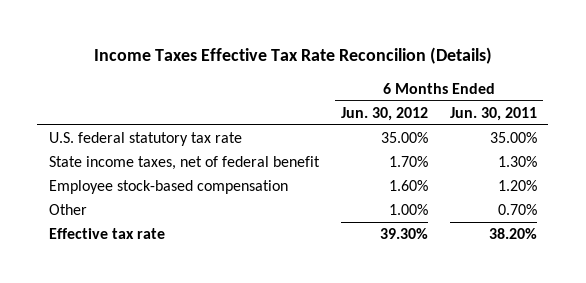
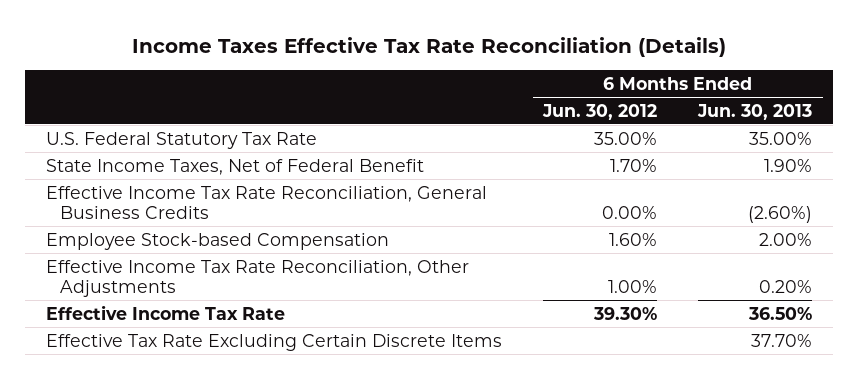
[93,47,492,65] Income Taxes Effective Tax Rate Reconcilion (Details) -> [132,36,727,57] Income Taxes Effective Tax Rate Reconciliation (Details)
[450,106,538,121] Jun. 30, 2011 -> none
none -> [697,103,813,120] Jun. 30, 2013
[48,131,242,146] U.S. federal statutory tax rate -> [46,131,318,149] U.S. Federal Statutory Tax Rate
[48,155,320,170] State income taxes, net of federal benefit -> [46,158,425,175] State Income Taxes, Net of Federal Benefit
none -> [46,185,488,220] Effective Income Tax Rate Reconciliation, General Business Credits
[48,179,288,194] Employee stock-based compensation -> [46,232,390,250] Employee Stock-based Compensation
[48,203,87,215] Other -> [46,259,470,298] Effective Income Tax Rate Reconciliation, Other Adjustments
[48,227,165,239] Effective tax rate -> [46,304,286,320] Effective Income Tax Rate
none -> [46,333,503,351] Effective Tax Rate Excluding Certain Discrete Items

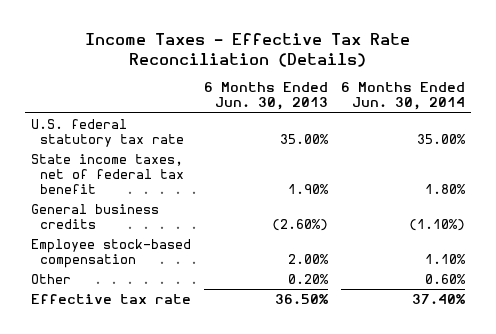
[132,36,727,57] Income Taxes Effective Tax Rate Reconciliation (Details) -> [84,32,410,67] Income Taxes - Effective Tax Rate Reconciliation (Details)
[542,103,658,120] Jun. 30, 2012 -> none
none -> [340,82,465,111] 6 Months Ended Jun. 30, 2014
[46,333,503,351] Effective Tax Rate Excluding Certain Discrete Items -> none
[46,131,318,149] U.S. Federal Statutory Tax Rate -> [31,118,185,147] U.S. federal statutory tax rate
[46,158,425,175] State Income Taxes, Net of Federal Benefit -> [31,153,185,194] State income taxes, net of federal tax benefit
[46,185,488,220] Effective Income Tax Rate Reconciliation, General Business Credits -> [31,203,160,229] General business credits
[46,232,390,250] Employee Stock-based Compensation -> [31,238,192,268] Employee stock-based compensation
[46,259,470,298] Effective Income Tax Rate Reconciliation, Other Adjustments -> [31,273,72,284] Other
[46,304,286,320] Effective Income Tax Rate -> [31,293,192,304] Effective tax rate

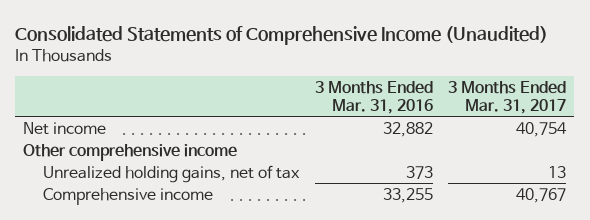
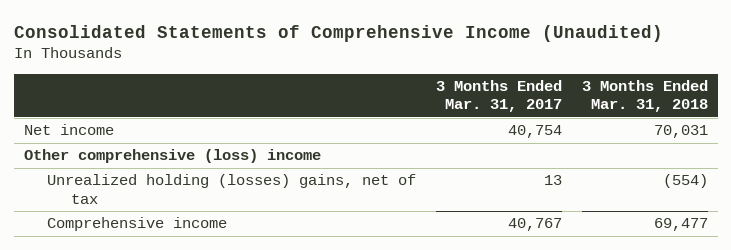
[314,80,433,114] 3 Months Ended Mar. 31, 2016 -> none
none -> [581,80,708,113] 3 Months Ended Mar. 31, 2018
[23,143,238,161] Other comprehensive income -> [23,149,321,164] Other comprehensive (loss) income
[42,164,300,183] Unrealized holding gains, net of tax -> [47,174,417,204] Unrealized holding (losses) gains, net of tax

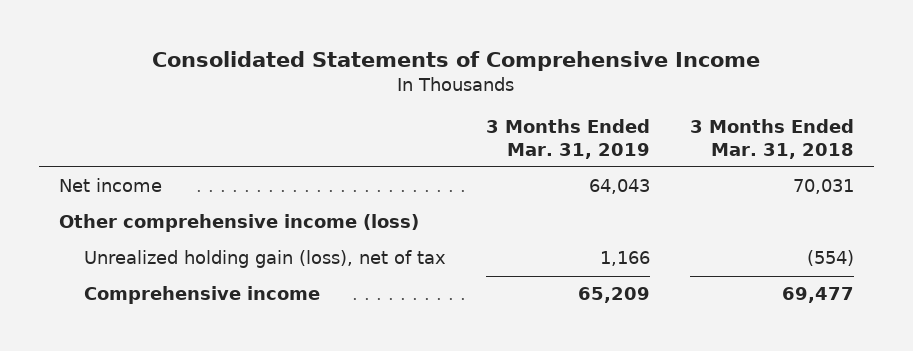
[13,24,663,42] Consolidated Statements of Comprehensive Income (Unaudited) -> [152,50,761,71] Consolidated Statements of Comprehensive Income
[436,80,563,113] 3 Months Ended Mar. 31, 2017 -> none
none -> [485,119,650,159] 3 Months Ended Mar. 31, 2019
[23,149,321,164] Other comprehensive (loss) income -> [59,214,420,233] Other comprehensive income (loss)
[47,174,417,204] Unrealized holding (losses) gains, net of tax -> [83,250,446,269] Unrealized holding gain (loss), net of tax

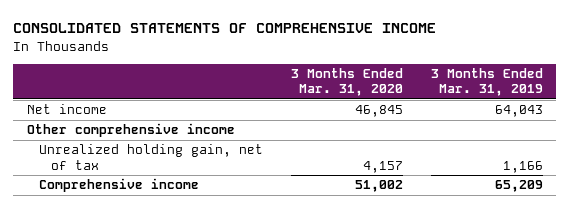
[152,50,761,71] Consolidated Statements of Comprehensive Income -> [13,23,437,34] CONSOLIDATED STATEMENTS OF COMPREHENSIVE INCOME
[689,119,854,159] 3 Months Ended Mar. 31, 2018 -> none
none -> [290,67,403,97] 3 Months Ended Mar. 31, 2020
[59,214,420,233] Other comprehensive income (loss) -> [27,123,236,138] Other comprehensive income
[83,250,446,269] Unrealized holding gain (loss), net of tax -> [38,144,263,170] Unrealized holding gain, net of tax

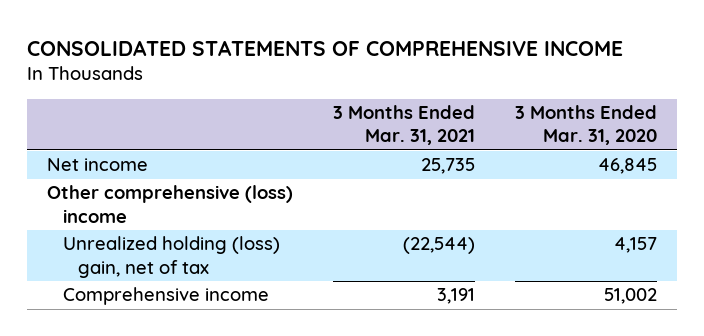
[430,67,543,97] 3 Months Ended Mar. 31, 2019 -> none
none -> [333,105,476,146] 3 Months Ended Mar. 31, 2021
[27,123,236,138] Other comprehensive income -> [47,185,294,223] Other comprehensive (loss) income
[38,144,263,170] Unrealized holding gain, net of tax -> [62,236,280,278] Unrealized holding (loss) gain, net of tax

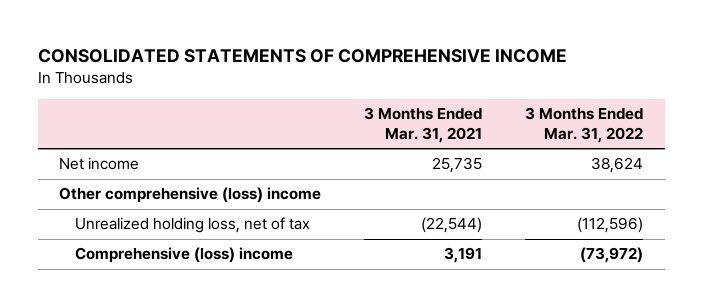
[514,105,657,146] 3 Months Ended Mar. 31, 2020 -> none
none -> [525,107,644,143] 3 Months Ended Mar. 31, 2022
[62,236,280,278] Unrealized holding (loss) gain, net of tax -> [75,217,311,234] Unrealized holding loss, net of tax
[62,287,269,306] Comprehensive income -> [75,247,294,264] Comprehensive (loss) income

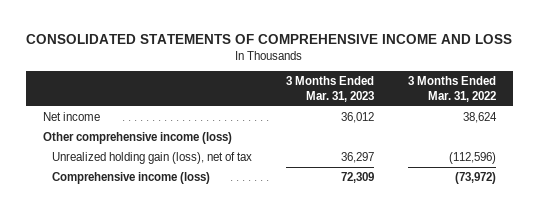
[37,48,567,63] CONSOLIDATED STATEMENTS OF COMPREHENSIVE INCOME -> [26,33,513,44] CONSOLIDATED STATEMENTS OF COMPREHENSIVE INCOME AND LOSS
[364,107,483,143] 3 Months Ended Mar. 31, 2021 -> none
none -> [286,76,375,102] 3 Months Ended Mar. 31, 2023
[59,187,322,204] Other comprehensive (loss) income -> [42,132,232,145] Other comprehensive income (loss)
[75,217,311,234] Unrealized holding loss, net of tax -> [52,152,253,165] Unrealized holding gain (loss), net of tax
[75,247,294,264] Comprehensive (loss) income -> [52,172,211,185] Comprehensive income (loss)

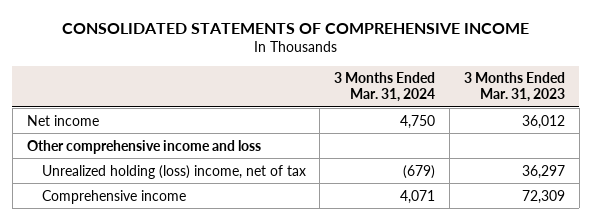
[26,33,513,44] CONSOLIDATED STATEMENTS OF COMPREHENSIVE INCOME AND LOSS -> [61,22,529,34] CONSOLIDATED STATEMENTS OF COMPREHENSIVE INCOME
[408,76,497,102] 3 Months Ended Mar. 31, 2022 -> none
none -> [334,72,436,103] 3 Months Ended Mar. 31, 2024
[42,132,232,145] Other comprehensive income (loss) -> [26,139,261,154] Other comprehensive income and loss
[52,152,253,165] Unrealized holding gain (loss), net of tax -> [41,164,306,179] Unrealized holding (loss) income, net of tax
[52,172,211,185] Comprehensive income (loss) -> [41,189,186,204] Comprehensive income

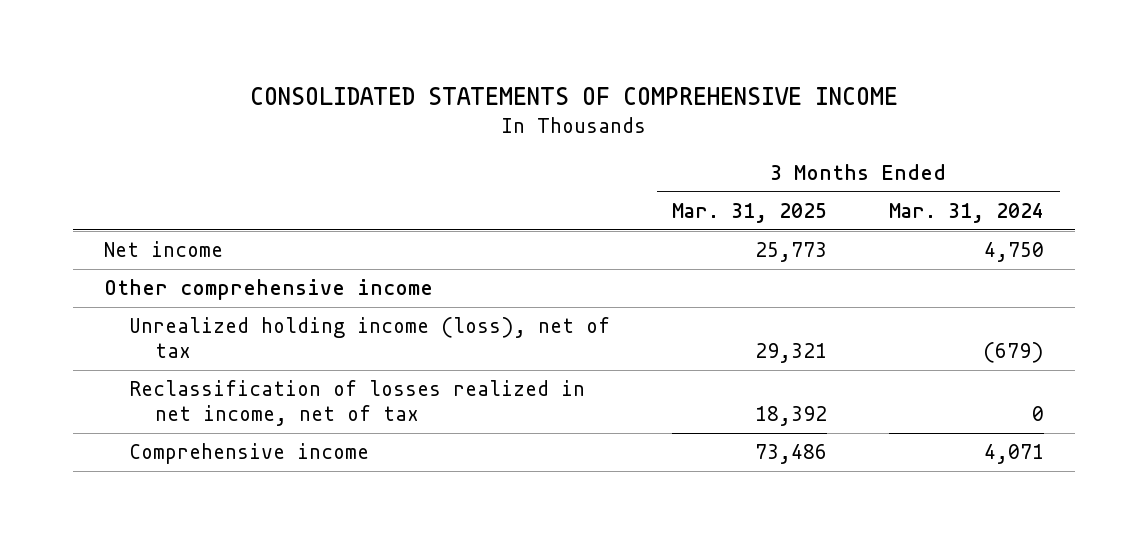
[463,72,565,103] 3 Months Ended Mar. 31, 2023 -> none
none -> [672,202,828,223] Mar. 31, 2025
[26,139,261,154] Other comprehensive income and loss -> [103,279,433,301] Other comprehensive income
[41,164,306,179] Unrealized holding (loss) income, net of tax -> [129,317,611,359] Unrealized holding income (loss), net of tax
none -> [129,380,586,427] Reclassification of losses realized in net income, net of tax

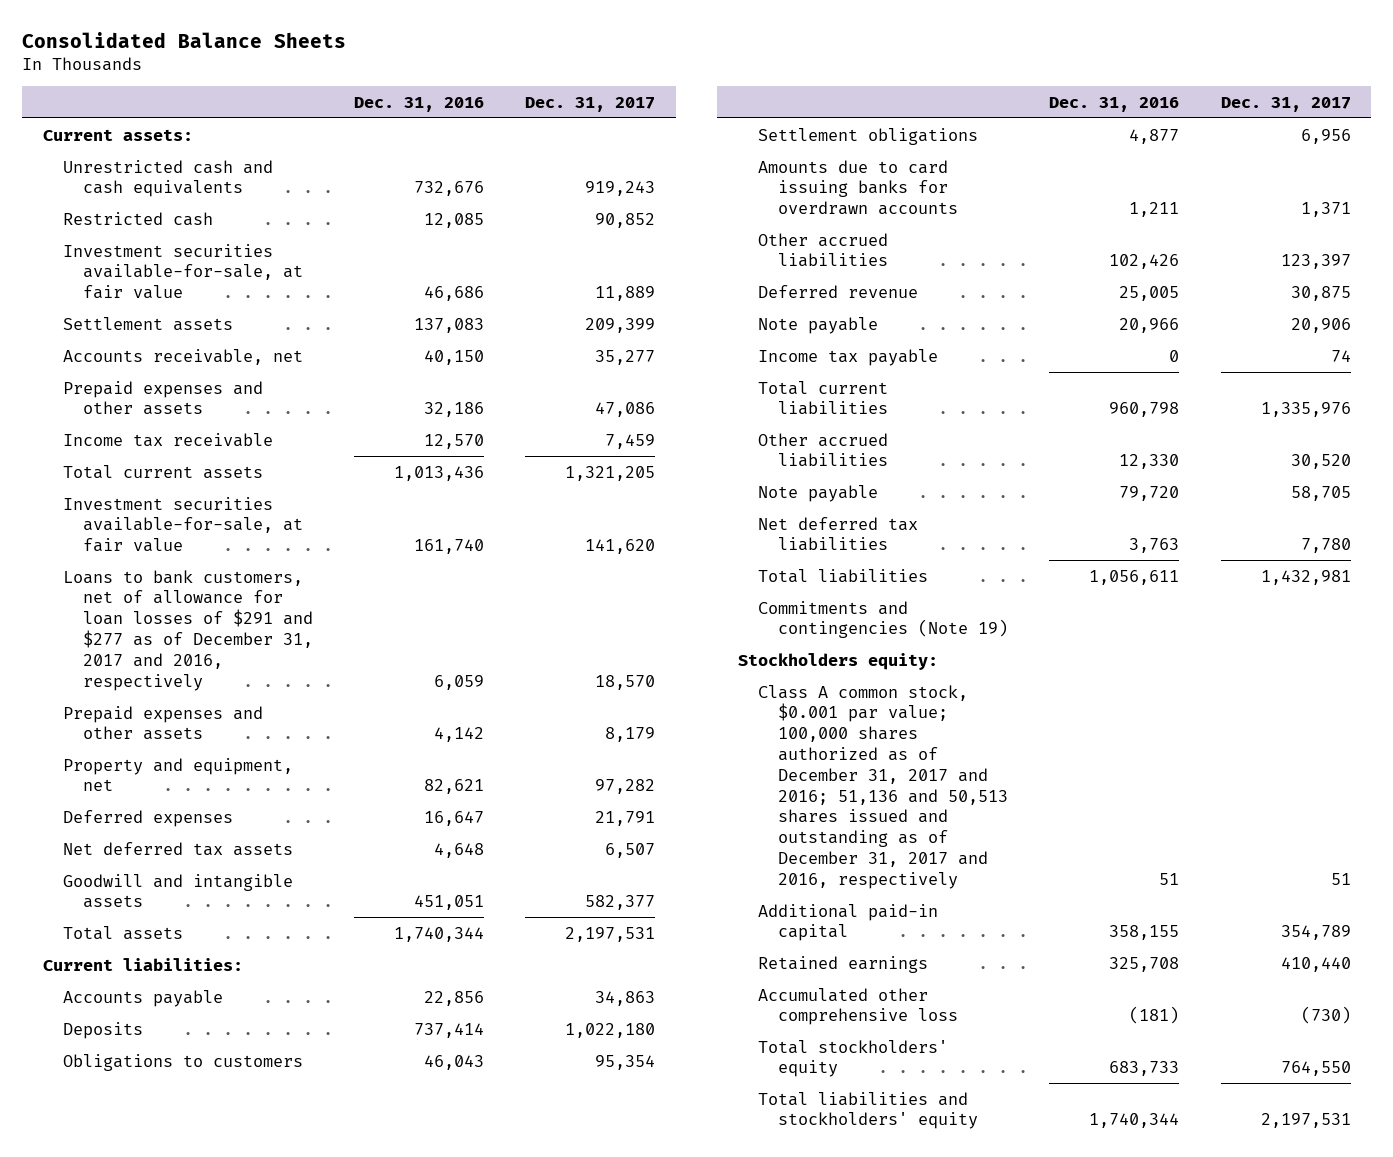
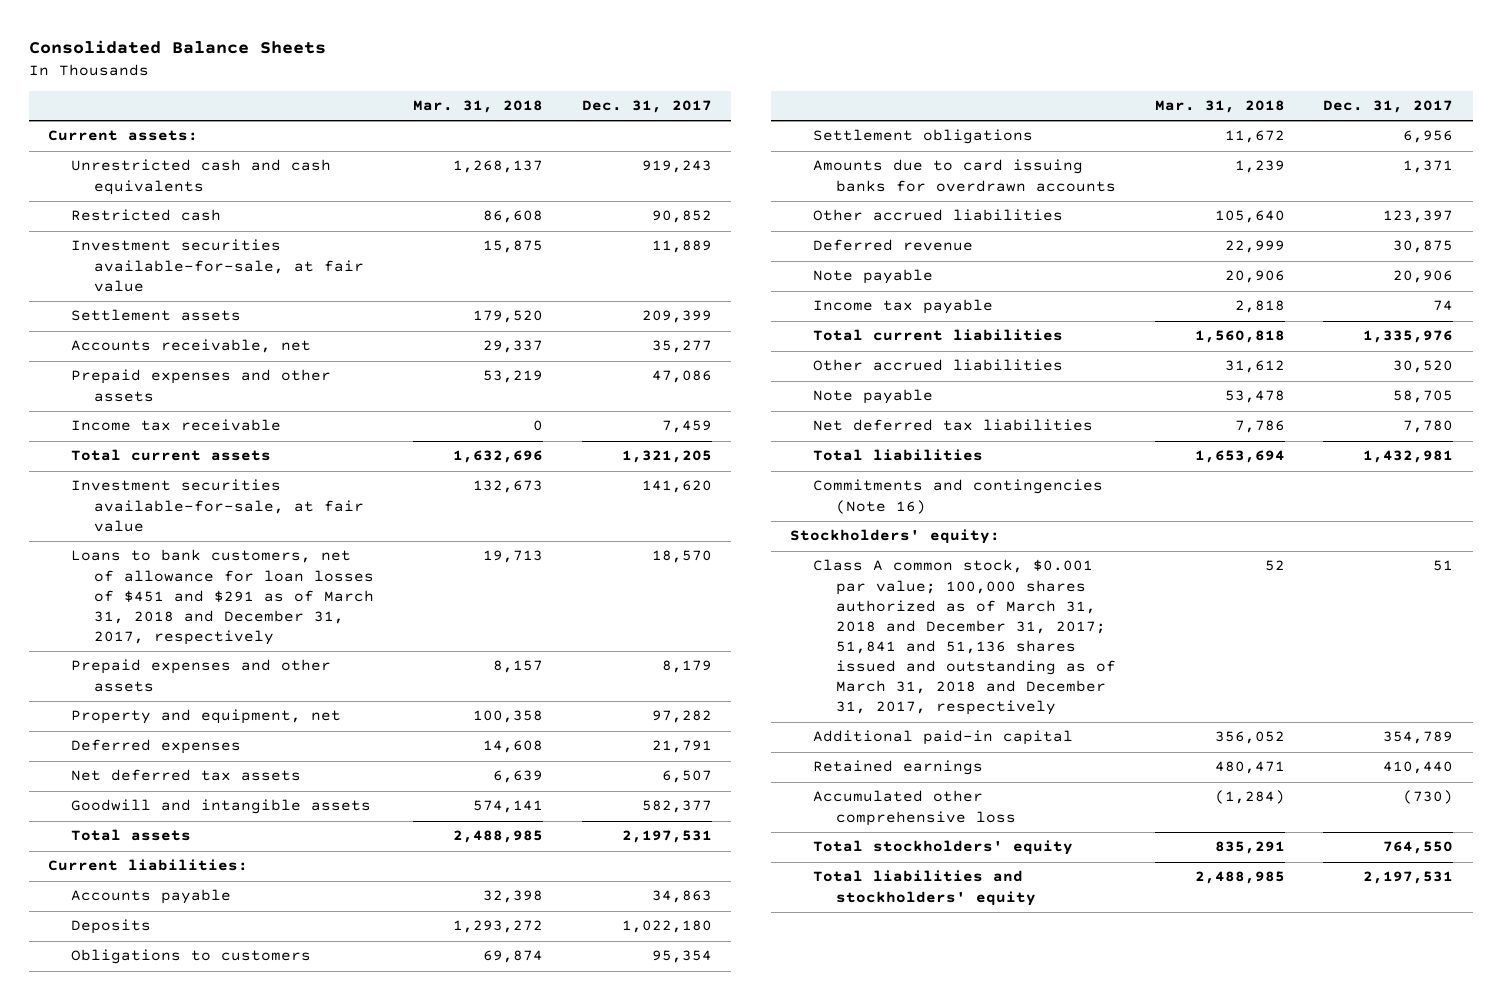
[353,96,484,112] Dec. 31, 2016 -> none
none -> [412,100,543,114] Mar. 31, 2018
[62,569,313,691] Loans to bank customers, net of allowance for loan losses of $291 and $277 as of December 31, 2017 and 2016, respectively -> [71,549,375,646] Loans to bank customers, net of allowance for loan losses of $451 and $291 as of March 31, 2018 and December 31, 2017, respectively
[757,600,1008,639] Commitments and contingencies (Note 19) -> [812,479,1103,514] Commitments and contingencies (Note 16)
[737,652,938,670] Stockholders equity: -> [789,529,1000,545] Stockholders' equity:
[757,684,1008,889] Class A common stock, $0.001 par value; 100,000 shares authorized as of December 31, 2017 and 2016; 51,136 and 50,513 shares issued and outstanding as of December 31, 2017 and 2016, respectively -> [812,559,1116,716] Class A common stock, $0.001 par value; 100,000 shares authorized as of March 31, 2018 and December 31, 2017; 51,841 and 51,136 shares issued and outstanding as of March 31, 2018 and December 31, 2017, respectively

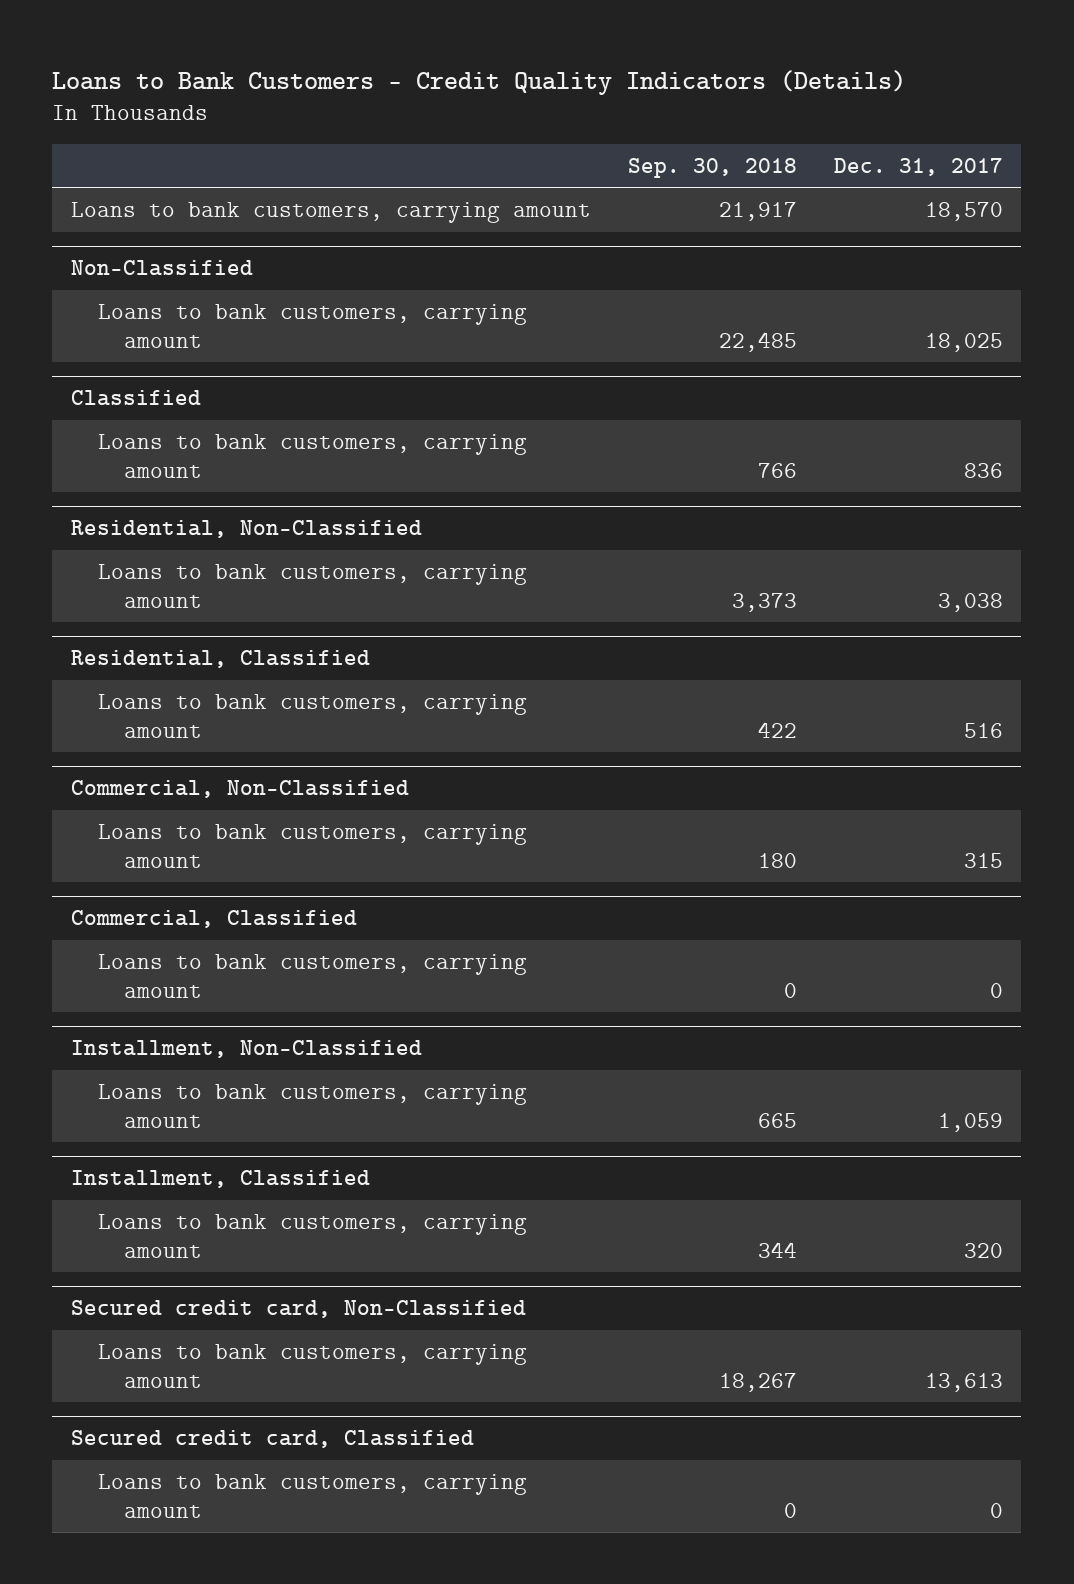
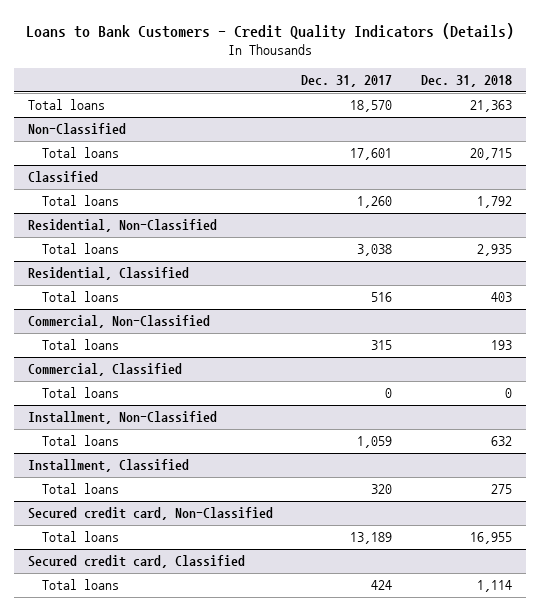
[627,157,797,178] Sep. 30, 2018 -> none
none -> [420,75,512,88] Dec. 31, 2018
[70,201,591,223] Loans to bank customers, carrying amount -> [28,99,106,111] Total loans
[97,303,527,348] Loans to bank customers, carrying amount -> none
none -> [42,147,120,159] Total loans
[97,433,527,478] Loans to bank customers, carrying amount -> none
none -> [42,195,120,207] Total loans
[97,563,527,608] Loans to bank customers, carrying amount -> [42,243,120,255] Total loans
[97,693,527,738] Loans to bank customers, carrying amount -> [42,291,120,303] Total loans
[97,823,527,868] Loans to bank customers, carrying amount -> [42,339,120,351] Total loans
[97,953,527,998] Loans to bank customers, carrying amount -> [42,387,120,399] Total loans
[97,1083,527,1128] Loans to bank customers, carrying amount -> [42,435,120,447] Total loans
[97,1213,527,1258] Loans to bank customers, carrying amount -> [42,483,120,495] Total loans
[97,1343,527,1388] Loans to bank customers, carrying amount -> none
none -> [42,531,120,543] Total loans
[97,1473,527,1518] Loans to bank customers, carrying amount -> none
none -> [42,579,120,591] Total loans

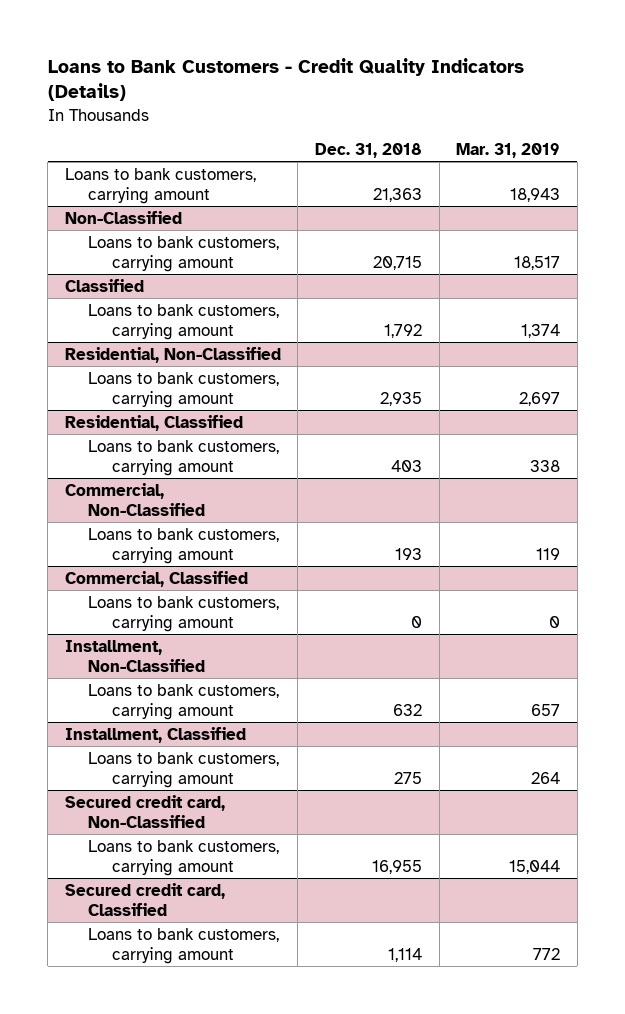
[301,75,393,88] Dec. 31, 2017 -> none
none -> [456,142,561,158] Mar. 31, 2019
[28,99,106,111] Total loans -> [64,167,256,204] Loans to bank customers, carrying amount
[42,147,120,159] Total loans -> [88,235,280,272] Loans to bank customers, carrying amount
[42,195,120,207] Total loans -> [88,303,280,340] Loans to bank customers, carrying amount
[42,243,120,255] Total loans -> [88,371,280,408] Loans to bank customers, carrying amount
[42,291,120,303] Total loans -> [88,439,280,476] Loans to bank customers, carrying amount
[42,339,120,351] Total loans -> [88,527,280,564] Loans to bank customers, carrying amount
[42,387,120,399] Total loans -> [88,595,280,632] Loans to bank customers, carrying amount
[42,435,120,447] Total loans -> [88,683,280,720] Loans to bank customers, carrying amount
[42,483,120,495] Total loans -> [88,751,280,788] Loans to bank customers, carrying amount
[42,531,120,543] Total loans -> [88,839,280,876] Loans to bank customers, carrying amount
[42,579,120,591] Total loans -> [88,927,280,964] Loans to bank customers, carrying amount

